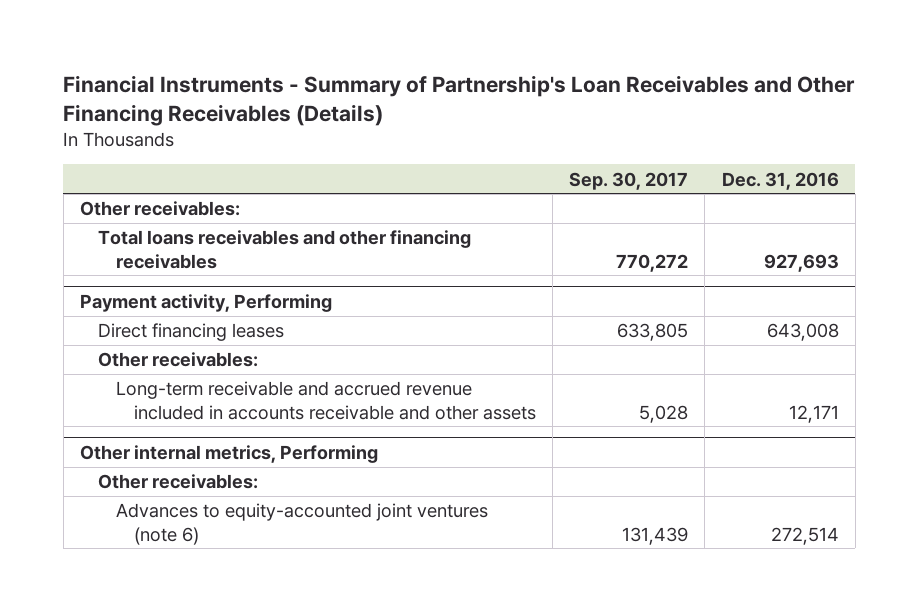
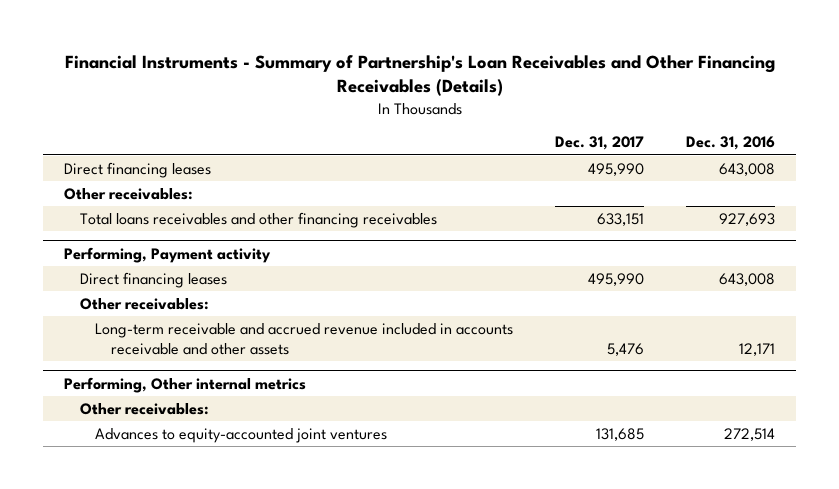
[569,171,689,190] Sep. 30, 2017 -> none
none -> [555,136,645,151] Dec. 31, 2017
none -> [63,161,211,178] Direct financing leases
[79,293,332,312] Payment activity, Performing -> [63,246,271,263] Performing, Payment activity
[79,444,378,463] Other internal metrics, Performing -> [63,376,306,393] Performing, Other internal metrics
[116,503,489,545] Advances to equity-accounted joint ventures (note 6) -> [95,427,388,443] Advances to equity-accounted joint ventures

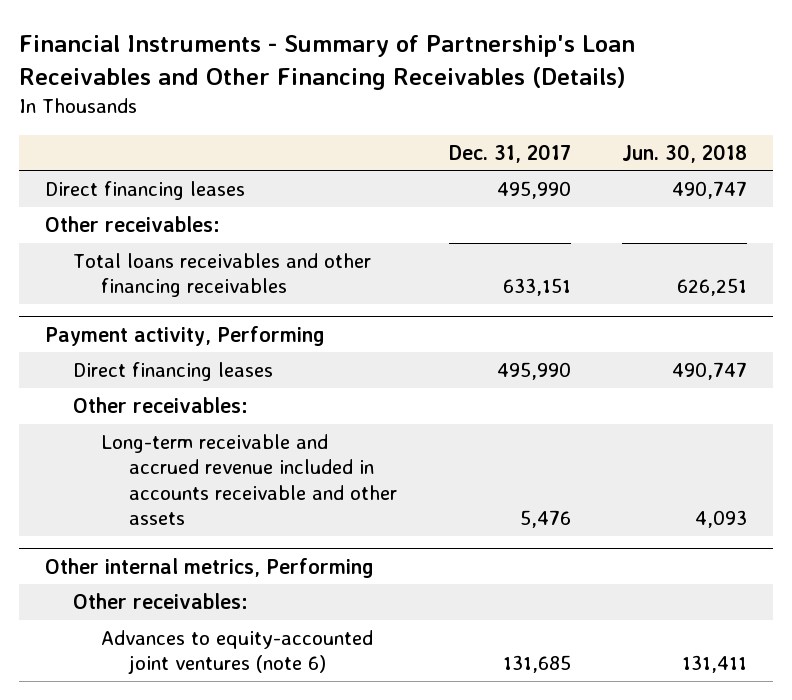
[686,136,776,151] Dec. 31, 2016 -> none
none -> [622,143,748,163] Jun. 30, 2018
[63,246,271,263] Performing, Payment activity -> [44,325,325,346] Payment activity, Performing
[63,376,306,393] Performing, Other internal metrics -> [44,557,374,578] Other internal metrics, Performing
[95,427,388,443] Advances to equity-accounted joint ventures -> [101,630,374,675] Advances to equity-accounted joint ventures (note 6)

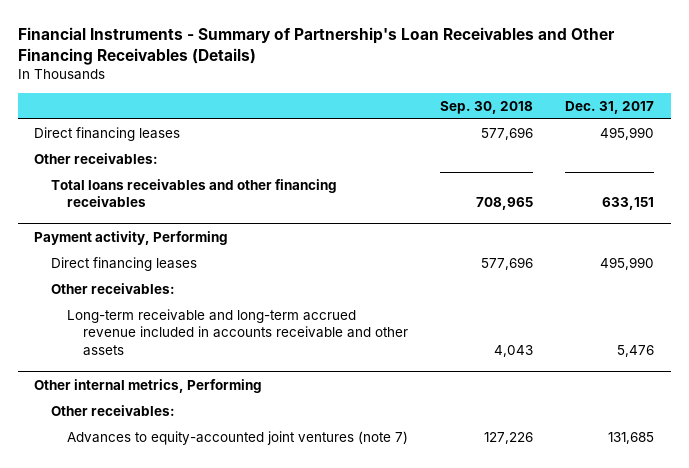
[622,143,748,163] Jun. 30, 2018 -> none
none -> [440,101,534,115] Sep. 30, 2018
[101,434,398,525] Long-term receivable and accrued revenue included in accounts receivable and other assets -> [66,308,409,356] Long-term receivable and long-term accrued revenue included in accounts receivable and other assets
[101,630,374,675] Advances to equity-accounted joint ventures (note 6) -> [66,430,408,445] Advances to equity-accounted joint ventures (note 7)

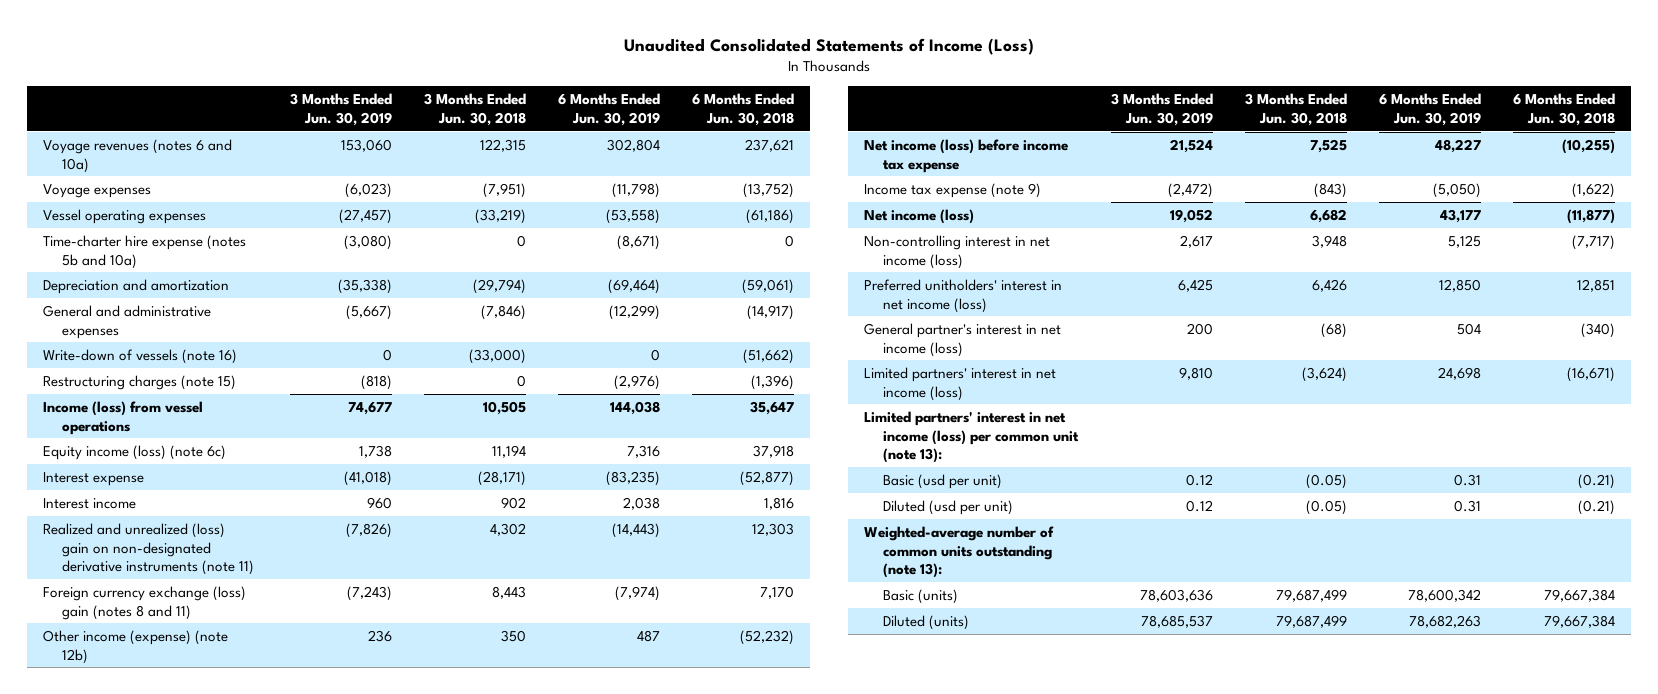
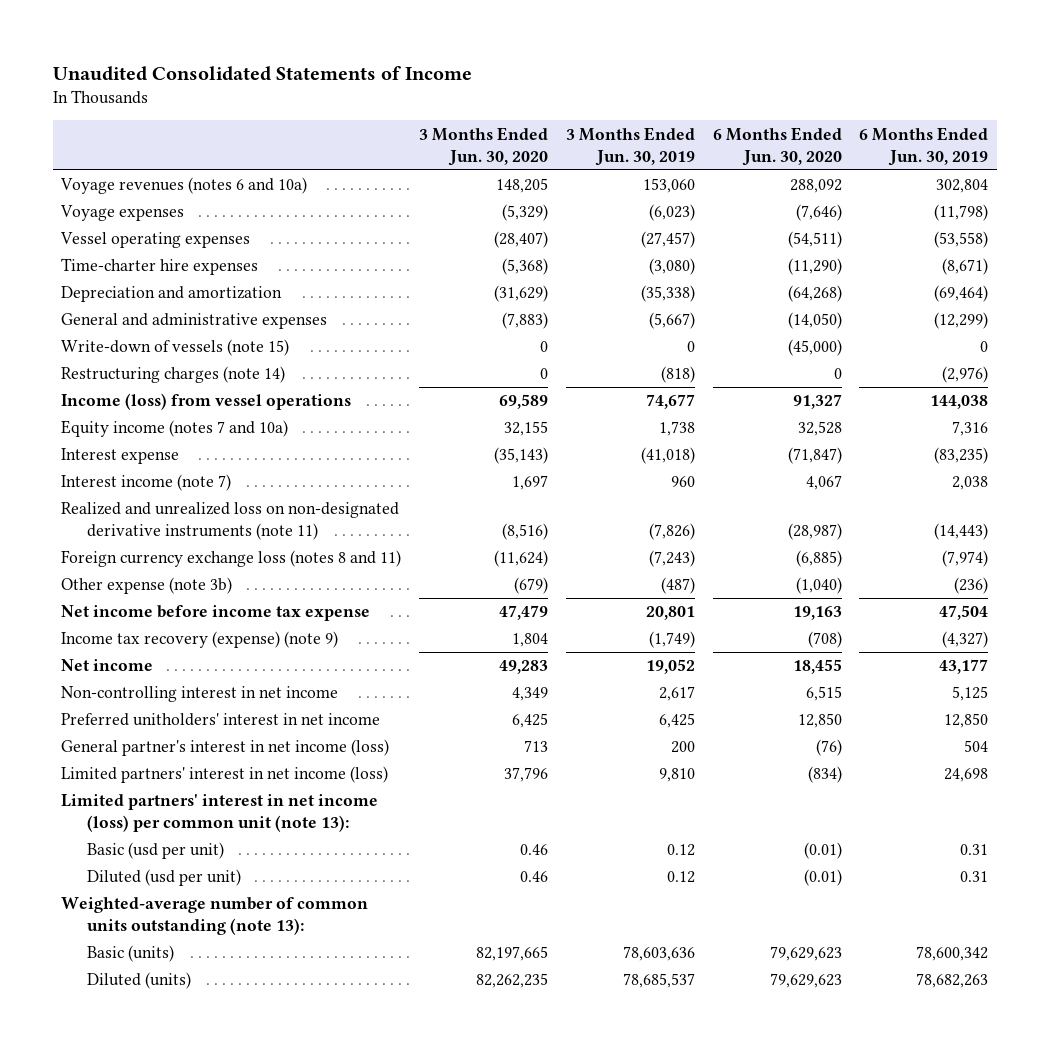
[624,37,1035,55] Unaudited Consolidated Statements of Income (Loss) -> [52,65,472,81] Unaudited Consolidated Statements of Income
[423,93,526,126] 3 Months Ended Jun. 30, 2018 -> none
[692,93,795,126] 6 Months Ended Jun. 30, 2018 -> none
none -> [419,126,549,166] 3 Months Ended Jun. 30, 2020
none -> [712,126,842,166] 6 Months Ended Jun. 30, 2020
[43,234,247,269] Time-charter hire expense (notes 5b and 10a) -> [61,258,259,276] Time-charter hire expenses
[43,348,238,364] Write-down of vessels (note 16) -> [61,339,290,357] Write-down of vessels (note 15)
[43,374,237,390] Restructuring charges (note 15) -> [61,366,286,384] Restructuring charges (note 14)
[43,444,227,460] Equity income (loss) (note 6c) -> [61,420,289,438] Equity income (notes 7 and 10a)
[43,497,137,509] Interest income -> [61,474,232,492] Interest income (note 7)
[43,522,255,576] Realized and unrealized (loss) gain on non-designated derivative instruments (note 11) -> [61,502,400,541] Realized and unrealized loss on non-designated derivative instruments (note 11)
[43,585,247,620] Foreign currency exchange (loss) gain (notes 8 and 11) -> [61,550,402,568] Foreign currency exchange loss (notes 8 and 11)
[43,629,229,664] Other income (expense) (note 12b) -> [61,577,233,595] Other expense (note 3b)
[367,629,392,642] 236 -> [660,577,695,595] (487)
[636,629,660,642] 487 -> [954,577,989,595] (236)
[864,138,1069,173] Net income (loss) before income tax expense -> [61,605,371,622] Net income before income tax expense
[1169,138,1213,153] 21,524 -> [645,606,695,621] 20,801
[1435,138,1482,153] 48,227 -> [939,605,989,621] 47,504
[864,182,1042,198] Income tax expense (note 9) -> [61,631,339,649] Income tax recovery (expense) (note 9)
[1167,182,1213,198] (2,472) -> [648,631,695,649] (1,749)
[1433,182,1482,198] (5,050) -> [942,631,989,649] (4,327)
[864,208,975,224] Net income (loss) -> [61,659,154,672] Net income
[864,234,1051,269] Non-controlling interest in net income (loss) -> [61,686,339,703] Non-controlling interest in net income
[864,278,1063,313] Preferred unitholders' interest in net income (loss) -> [61,713,381,727] Preferred unitholders' interest in net income

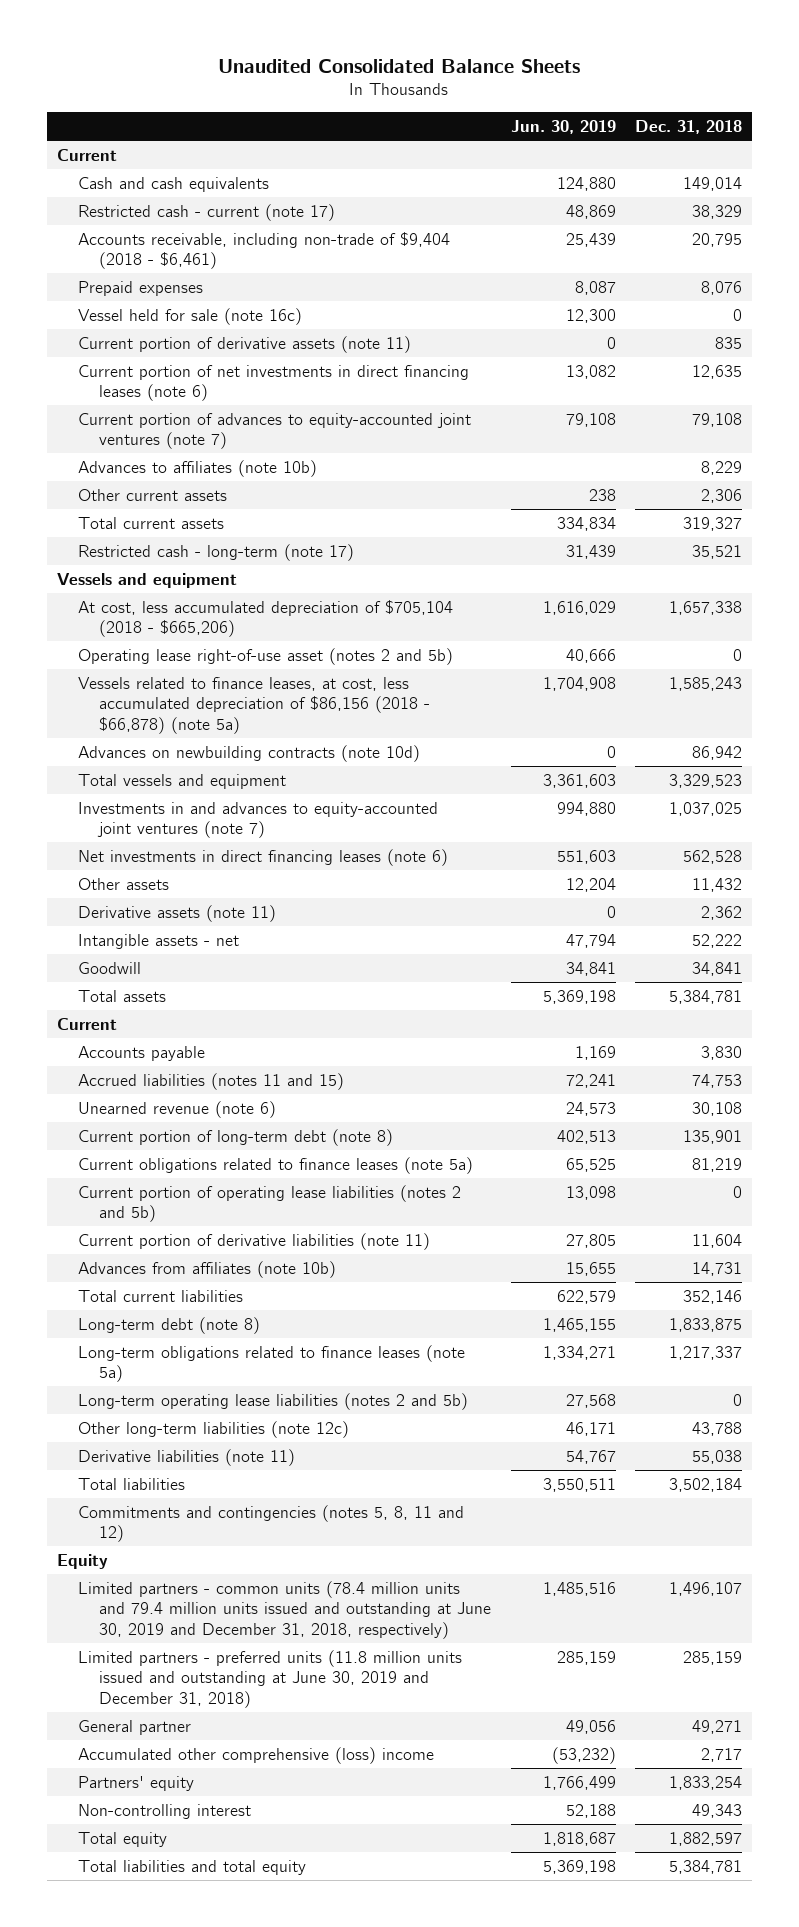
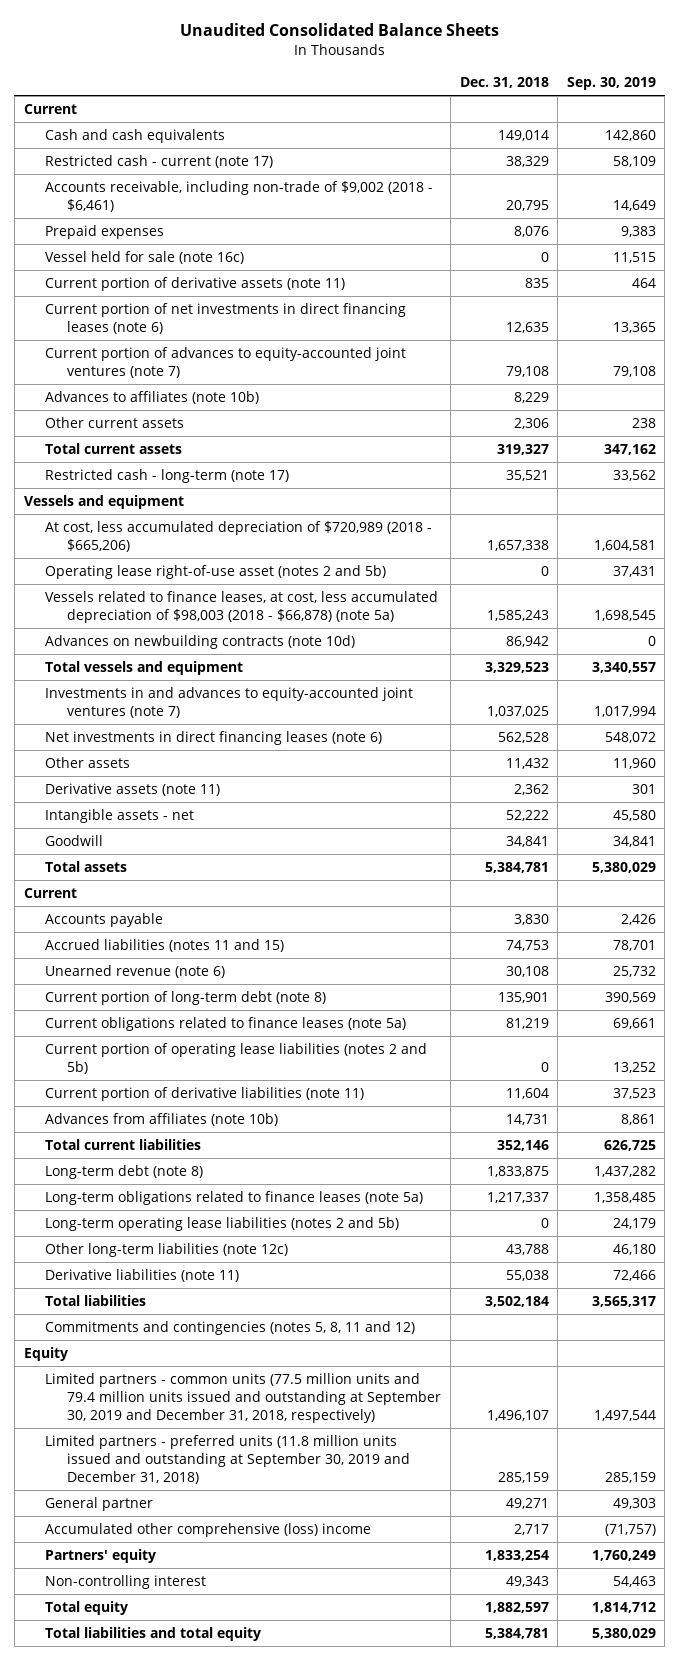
[510,119,616,134] Jun. 30, 2019 -> none
none -> [566,76,656,90] Sep. 30, 2019
[77,231,450,270] Accounts receivable, including non-trade of $9,404 (2018 - $6,461) -> [45,181,434,213] Accounts receivable, including non-trade of $9,002 (2018 - $6,461)
[77,599,453,638] At cost, less accumulated depreciation of $705,104 (2018 - $665,206) -> [45,521,433,553] At cost, less accumulated depreciation of $720,989 (2018 - $665,206)
[77,676,430,734] Vessels related to finance leases, at cost, less accumulated depreciation of $86,156 (2018 - $66,878) (note 5a) -> [45,591,439,624] Vessels related to finance leases, at cost, less accumulated depreciation of $98,003 (2018 - $66,878) (note 5a)
[77,1580,491,1639] Limited partners - common units (78.4 million units and 79.4 million units issued and outstanding at June 30, 2019 and December 31, 2018, respectively) -> [45,1373,442,1424] Limited partners - common units (77.5 million units and 79.4 million units issued and outstanding at September 30, 2019 and December 31, 2018, respectively)
[77,1649,462,1708] Limited partners - preferred units (11.8 million units issued and outstanding at June 30, 2019 and December 31, 2018) -> [45,1435,411,1485] Limited partners - preferred units (11.8 million units issued and outstanding at September 30, 2019 and December 31, 2018)

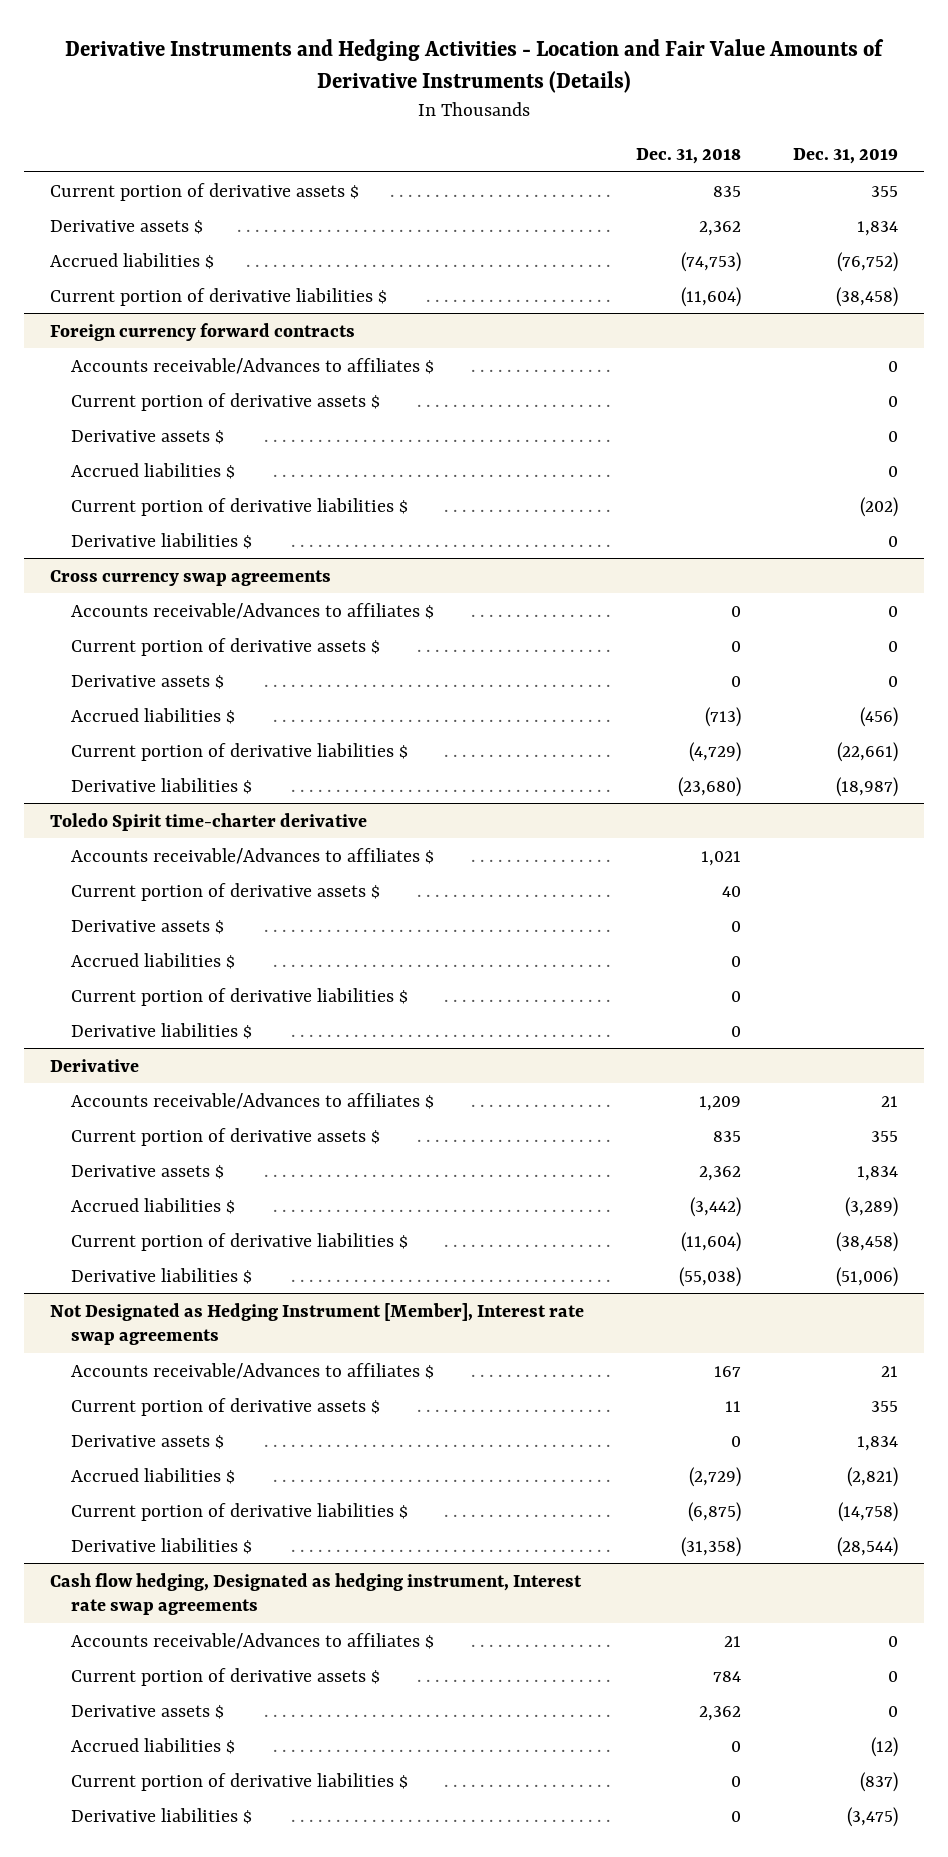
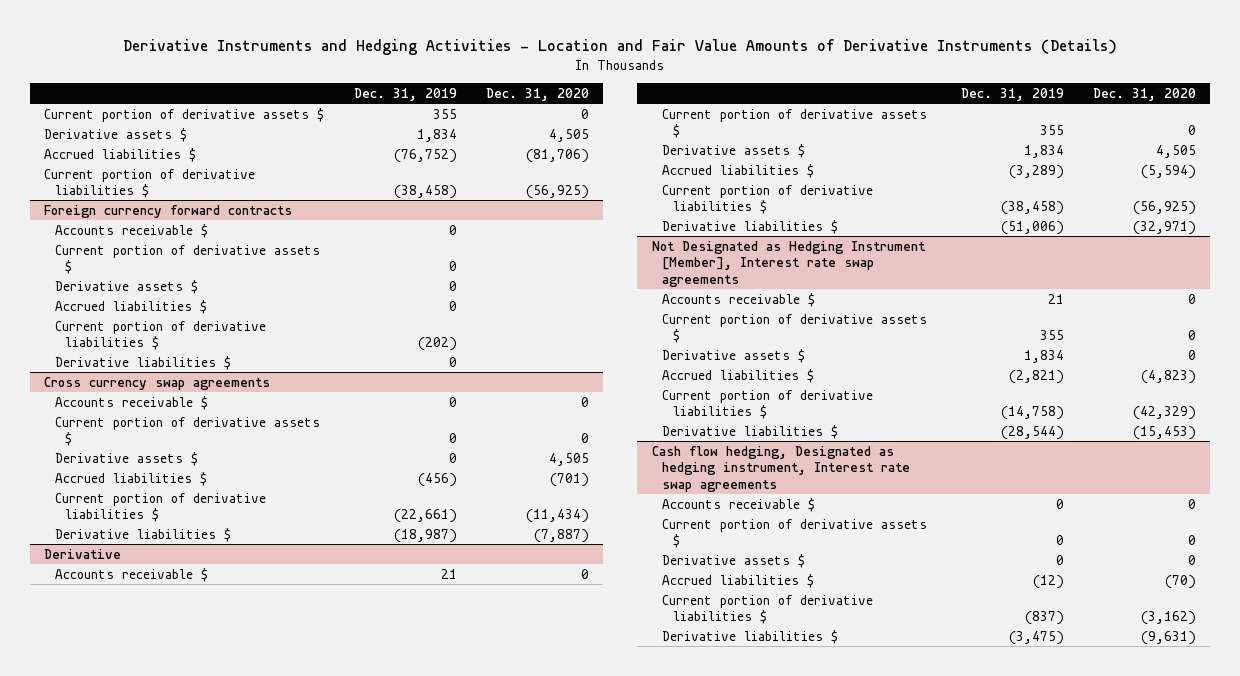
[636,148,742,165] Dec. 31, 2018 -> none
none -> [485,87,589,101] Dec. 31, 2020
[71,357,435,374] Accounts receivable/Advances to affiliates $ -> [54,223,208,238] Accounts receivable $
[71,602,435,619] Accounts receivable/Advances to affiliates $ -> [54,395,208,410] Accounts receivable $
[50,812,368,831] Toledo Spirit time-charter derivative -> none
[71,847,435,864] Accounts receivable/Advances to affiliates $ -> none
[71,882,381,901] Current portion of derivative assets $ -> none
[71,919,225,934] Derivative assets $ -> none
[71,952,236,969] Accrued liabilities $ -> none
[71,987,409,1006] Current portion of derivative liabilities $ -> none
[71,1022,253,1039] Derivative liabilities $ -> none
[71,1092,435,1109] Accounts receivable/Advances to affiliates $ -> [54,567,208,582] Accounts receivable $
[71,1362,435,1379] Accounts receivable/Advances to affiliates $ -> [662,292,816,307] Accounts receivable $
[71,1632,435,1649] Accounts receivable/Advances to affiliates $ -> [662,497,816,512] Accounts receivable $

